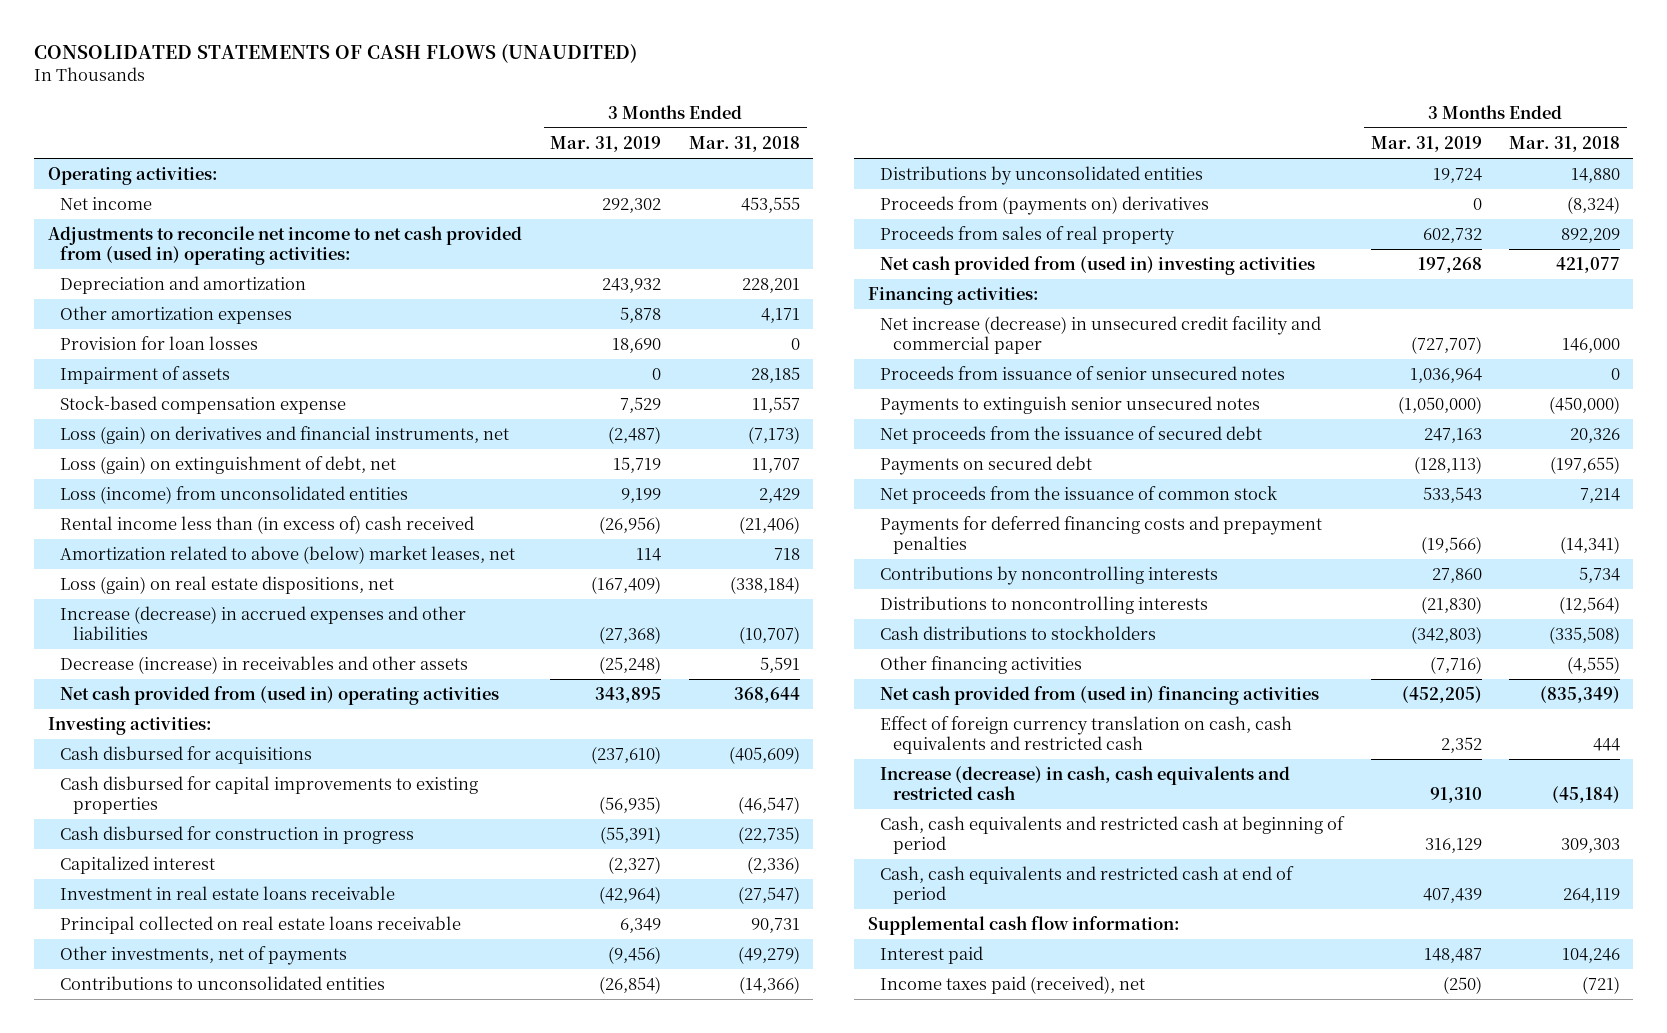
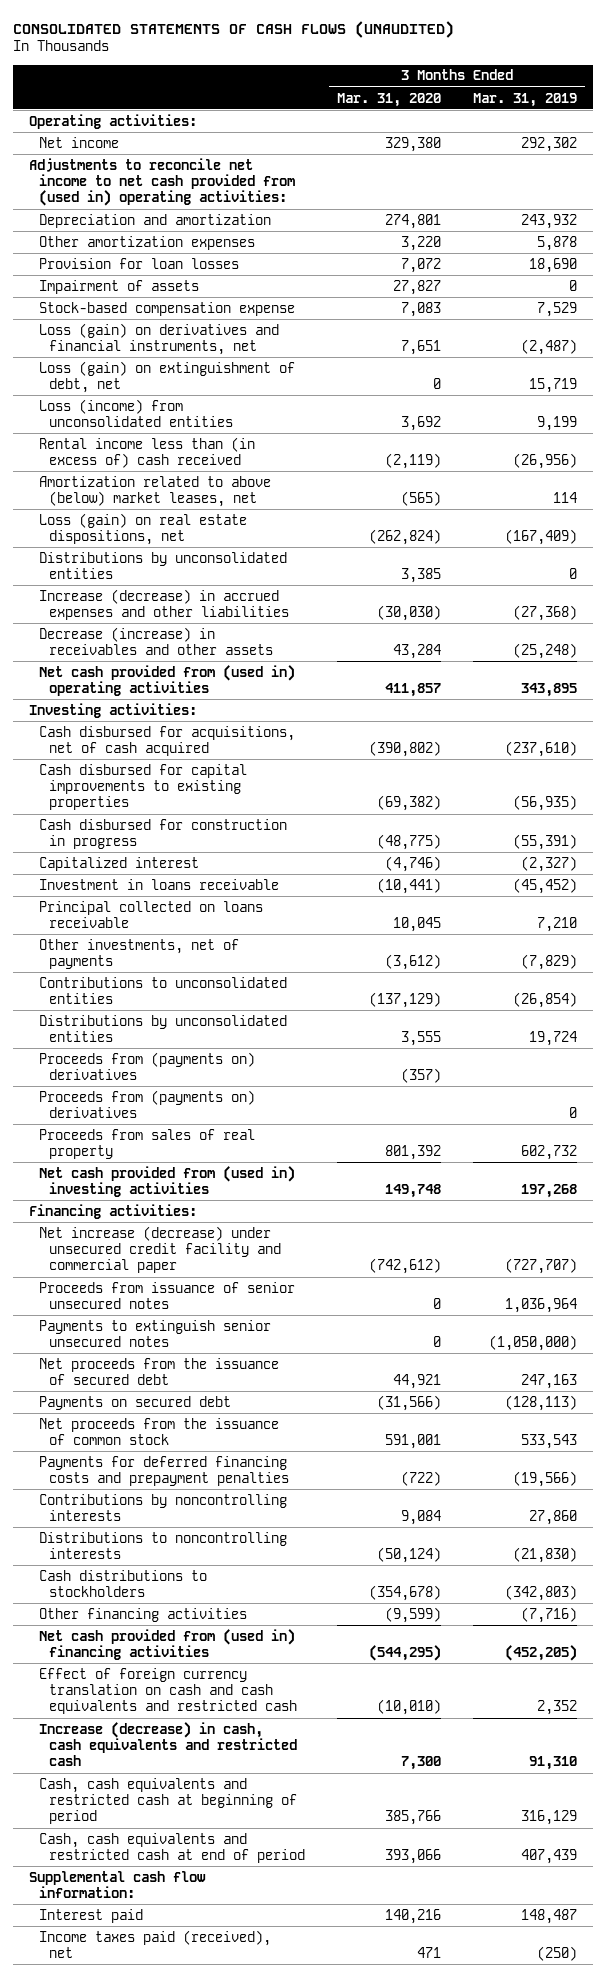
[688,136,800,153] Mar. 31, 2018 -> none
none -> [337,92,442,107] Mar. 31, 2020
none -> [39,551,288,580] Distributions by unconsolidated entities
[60,746,313,765] Cash disbursed for acquisitions -> [39,725,296,757] Cash disbursed for acquisitions, net of cash acquired
[60,886,396,901] Investment in real estate loans receivable -> [39,878,280,890] Investment in loans receivable
[599,886,662,905] (42,964) -> [512,877,577,894] (45,452)
[60,916,462,935] Principal collected on real estate loans receivable -> [39,900,264,929] Principal collected on loans receivable
[620,918,662,934] 6,349 -> [536,917,577,933] 7,210
[608,946,662,965] (9,456) -> [520,954,577,971] (7,829)
none -> [39,1051,256,1081] Proceeds from (payments on) derivatives
[880,316,1322,354] Net increase (decrease) in unsecured credit facility and commercial paper -> [39,1225,282,1274] Net increase (decrease) under unsecured credit facility and commercial paper
[880,716,1293,754] Effect of foreign currency translation on cash, cash equivalents and restricted cash -> [39,1667,298,1715] Effect of foreign currency translation on cash and cash equivalents and restricted cash

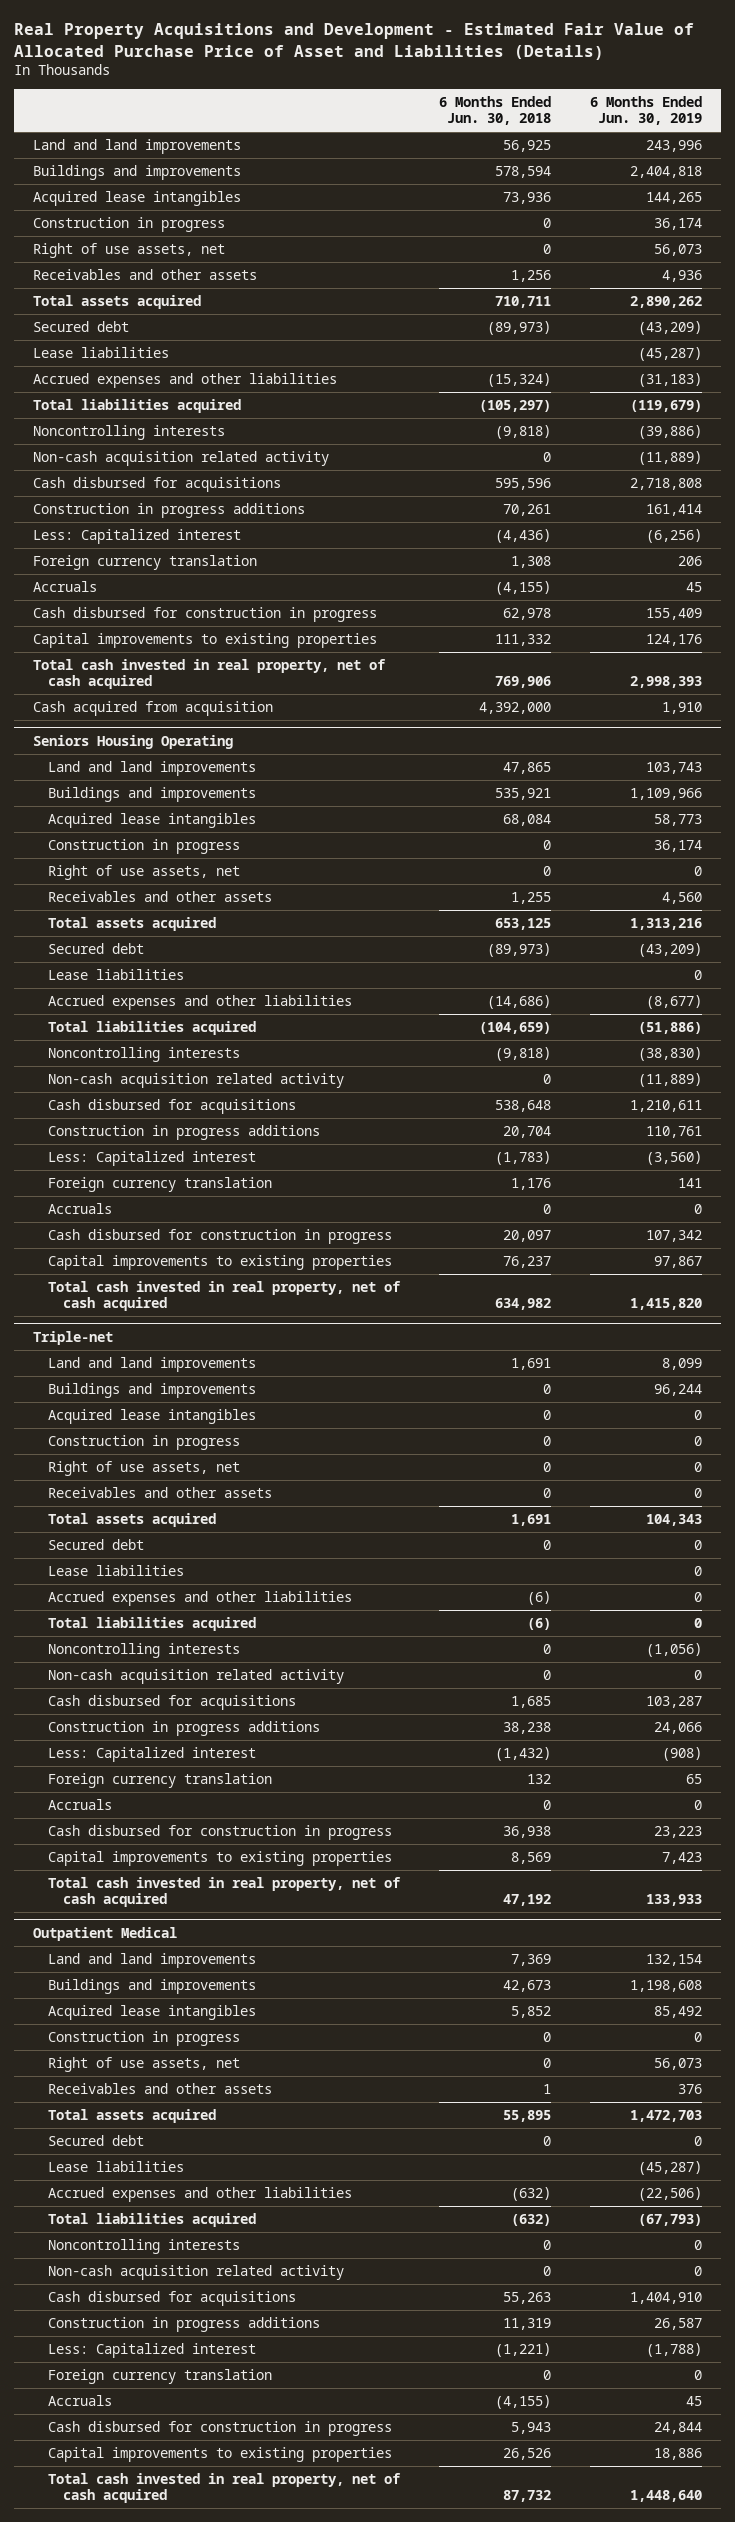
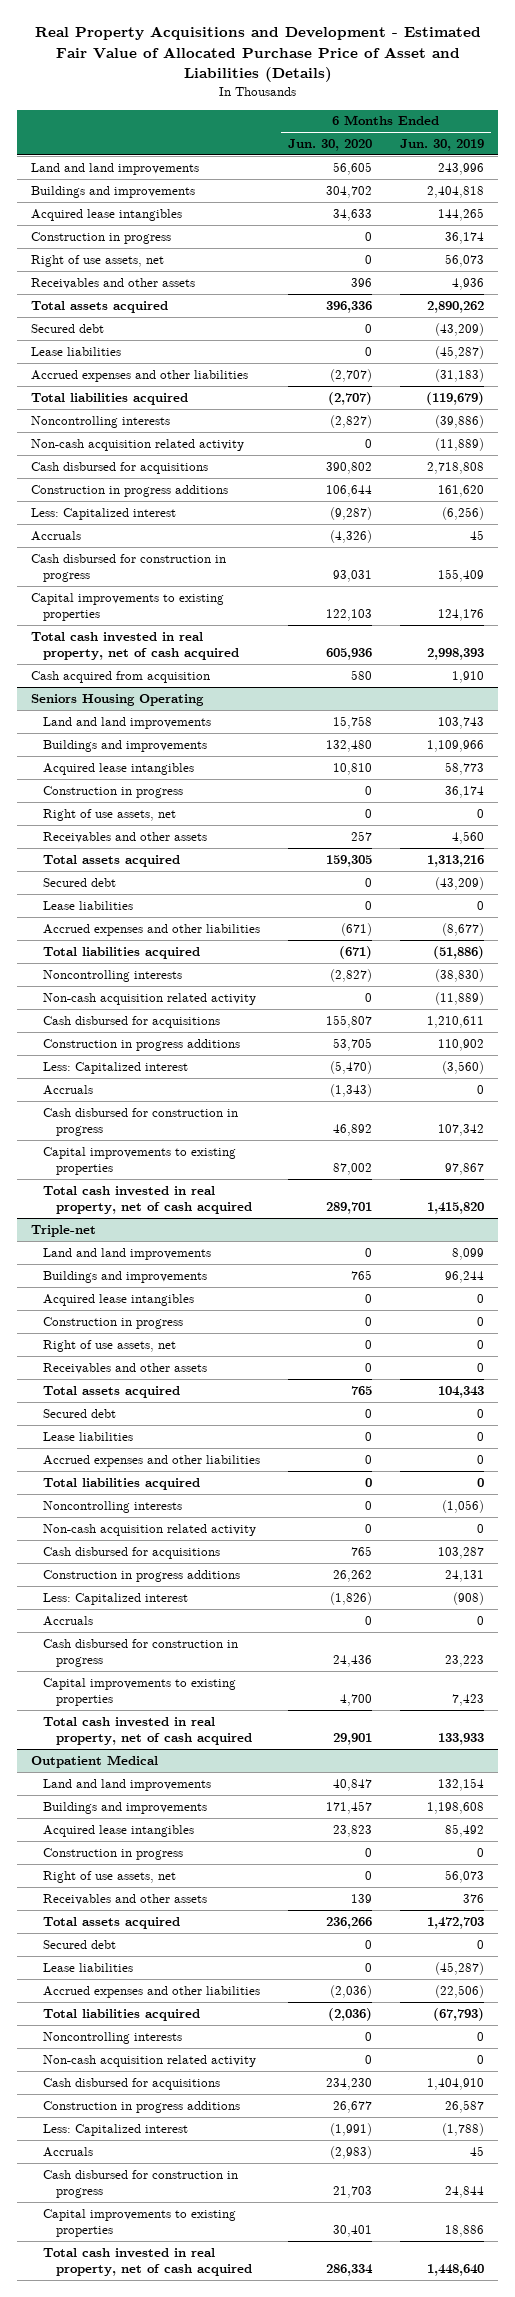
[438,96,551,126] 6 Months Ended Jun. 30, 2018 -> none
none -> [288,138,373,151] Jun. 30, 2020
[645,504,702,517] 161,414 -> [438,484,485,497] 161,620
[33,555,258,571] Foreign currency translation -> none
[645,1126,702,1139] 110,761 -> [438,1038,485,1051] 110,902
[47,1177,272,1193] Foreign currency translation -> none
[653,1722,702,1735] 24,066 -> [445,1569,485,1582] 24,131
[47,1773,272,1789] Foreign currency translation -> none
[47,2369,272,2385] Foreign currency translation -> none

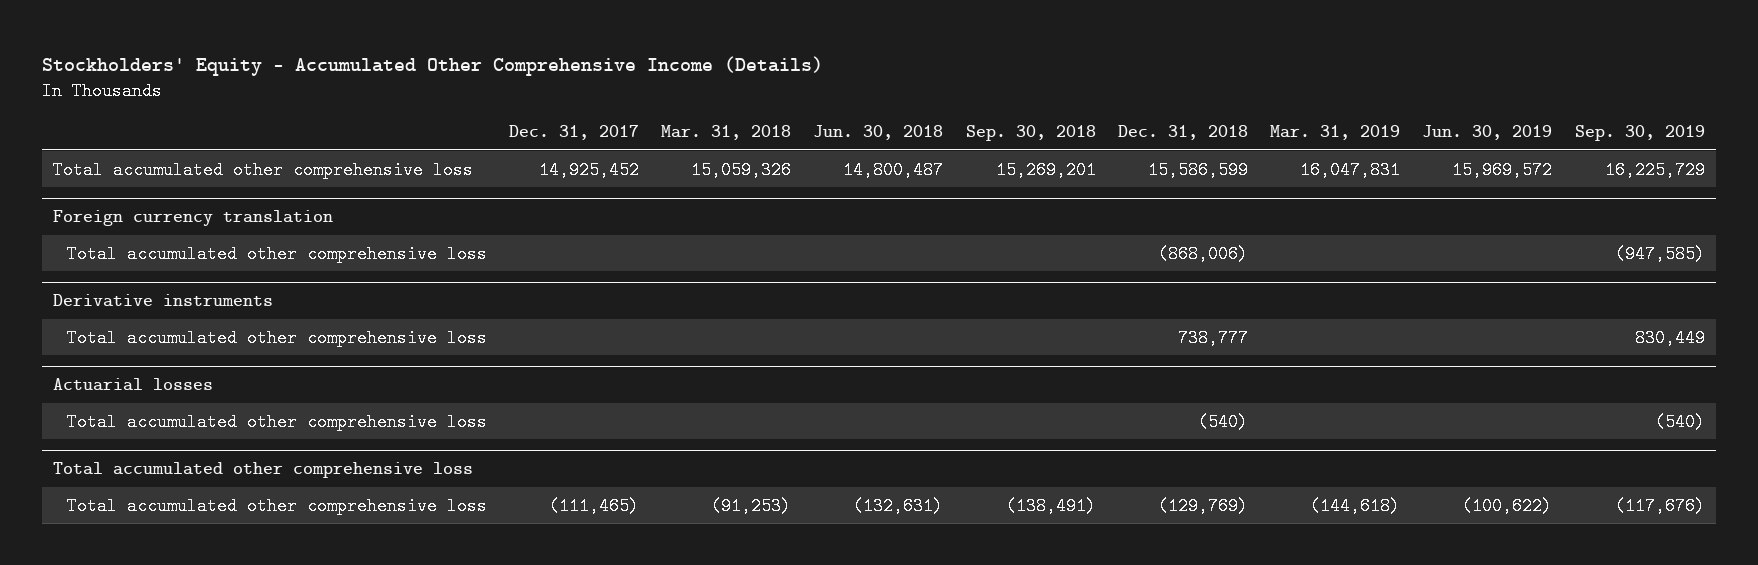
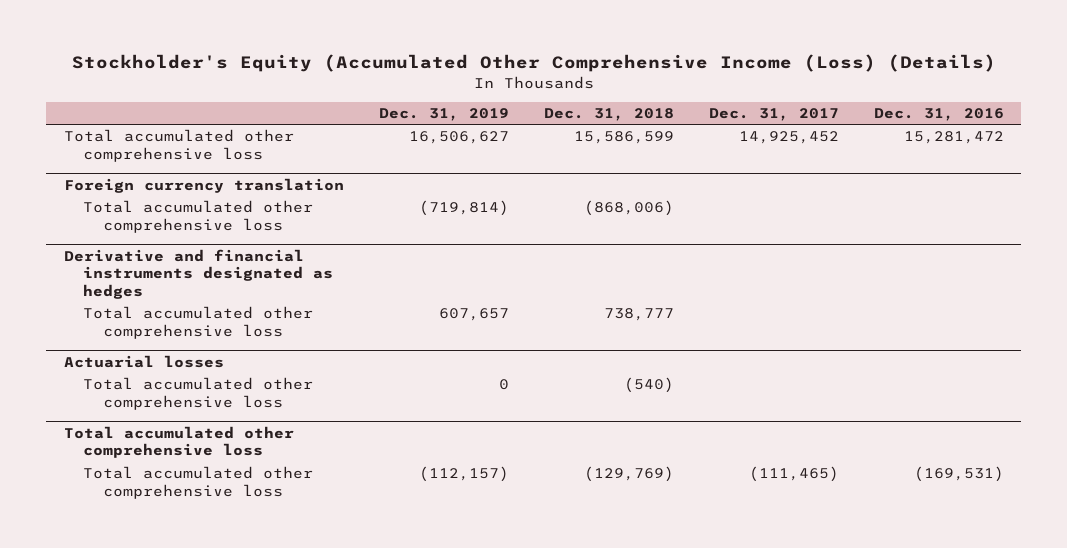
[42,55,824,76] Stockholders' Equity - Accumulated Other Comprehensive Income (Details) -> [71,54,996,73] Stockholder's Equity (Accumulated Other Comprehensive Income (Loss) (Details)
[661,125,792,141] Mar. 31, 2018 -> none
[813,125,944,141] Jun. 30, 2018 -> none
[965,125,1096,142] Sep. 30, 2018 -> none
[1270,125,1401,141] Mar. 31, 2019 -> none
[1422,125,1553,141] Jun. 30, 2019 -> none
[1574,125,1705,142] Sep. 30, 2019 -> none
none -> [378,108,509,122] Dec. 31, 2019
none -> [873,108,1004,122] Dec. 31, 2016
[53,294,274,308] Derivative instruments -> [63,248,334,299] Derivative and financial instruments designated as hedges

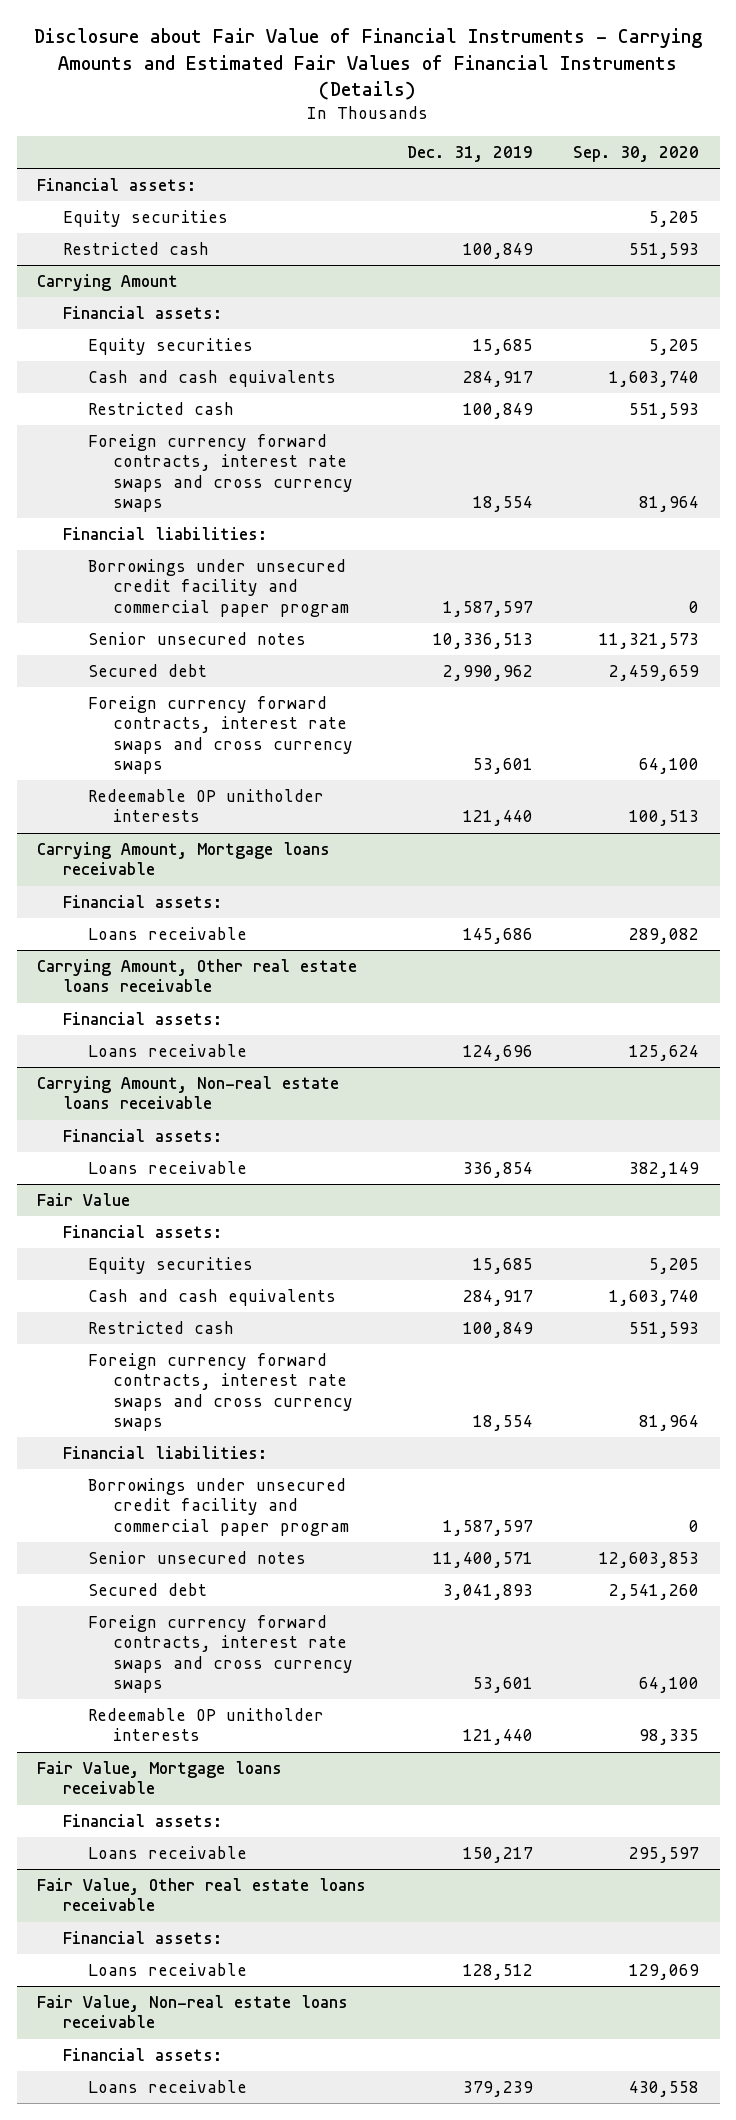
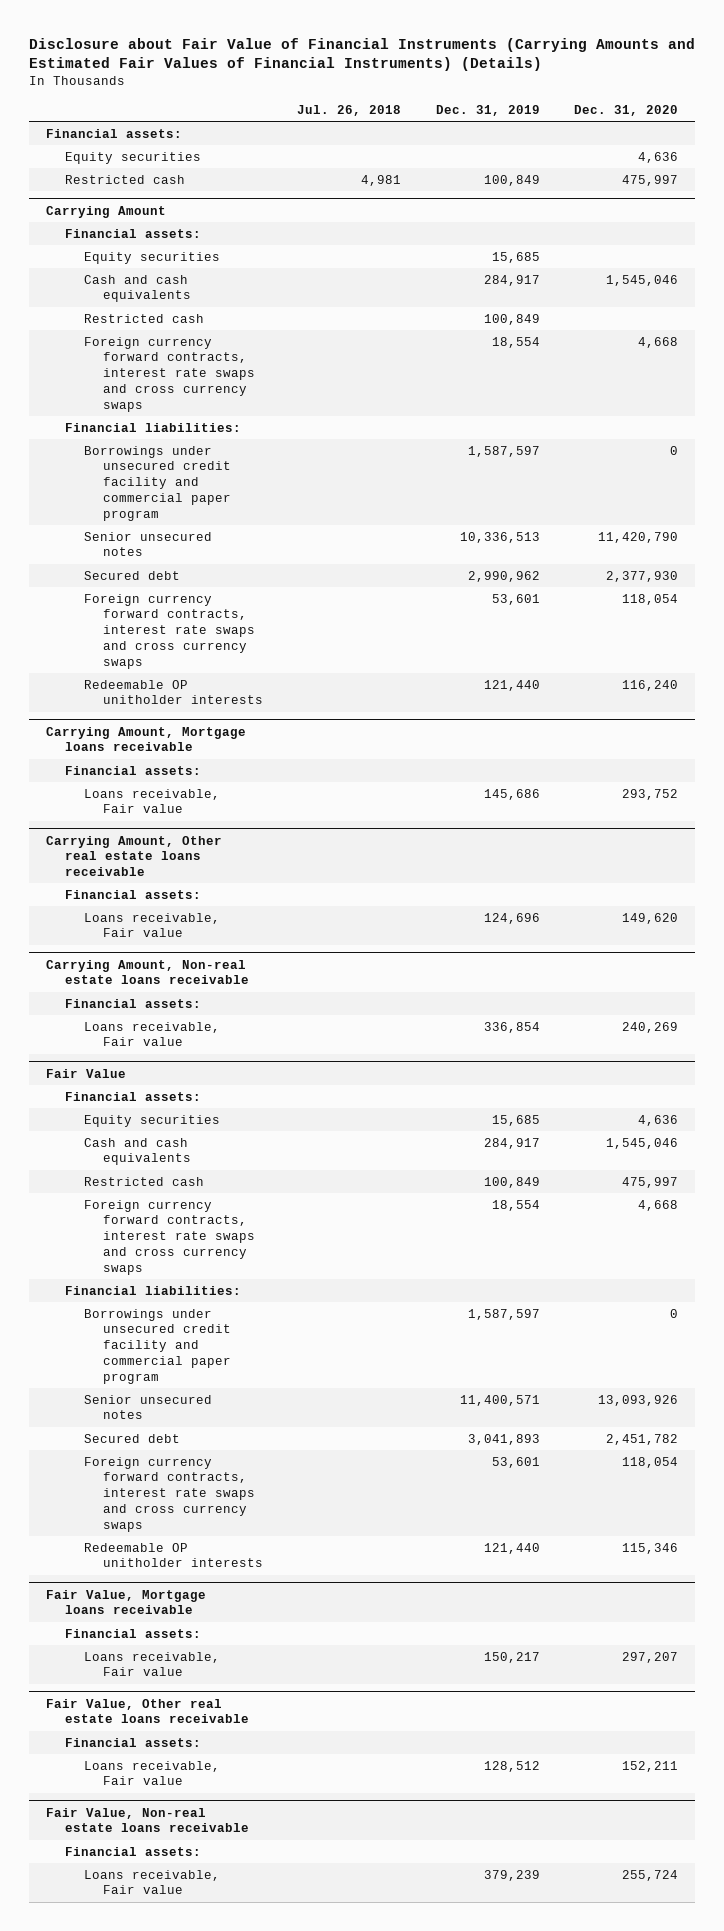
[34,28,703,100] Disclosure about Fair Value of Financial Instruments - Carrying Amounts and Estimated Fair Values of Financial Instruments (Details) -> [28,37,695,72] Disclosure about Fair Value of Financial Instruments (Carrying Amounts and Estimated Fair Values of Financial Instruments) (Details)
[573,145,700,162] Sep. 30, 2020 -> none
none -> [297,104,402,116] Jul. 26, 2018
none -> [573,104,678,116] Dec. 31, 2020
[87,927,247,941] Loans receivable -> [84,788,221,814] Loans receivable, Fair value
[87,1044,247,1058] Loans receivable -> [84,912,221,938] Loans receivable, Fair value
[87,1161,247,1175] Loans receivable -> [84,1021,221,1047] Loans receivable, Fair value
[87,1846,247,1860] Loans receivable -> [84,1651,221,1677] Loans receivable, Fair value
[87,1963,247,1977] Loans receivable -> [84,1760,221,1786] Loans receivable, Fair value
[87,2080,247,2094] Loans receivable -> [84,1869,221,1895] Loans receivable, Fair value

